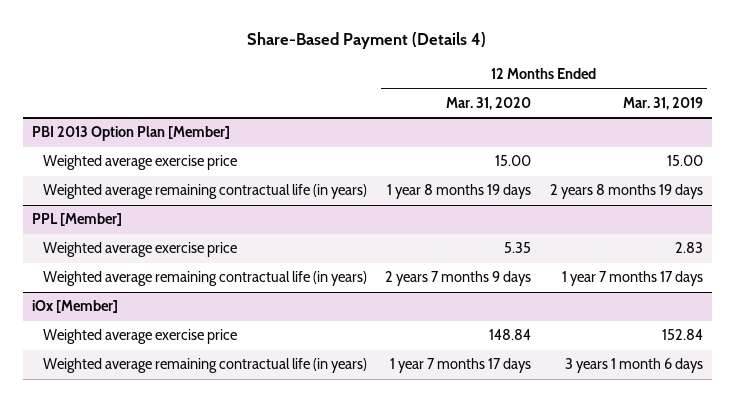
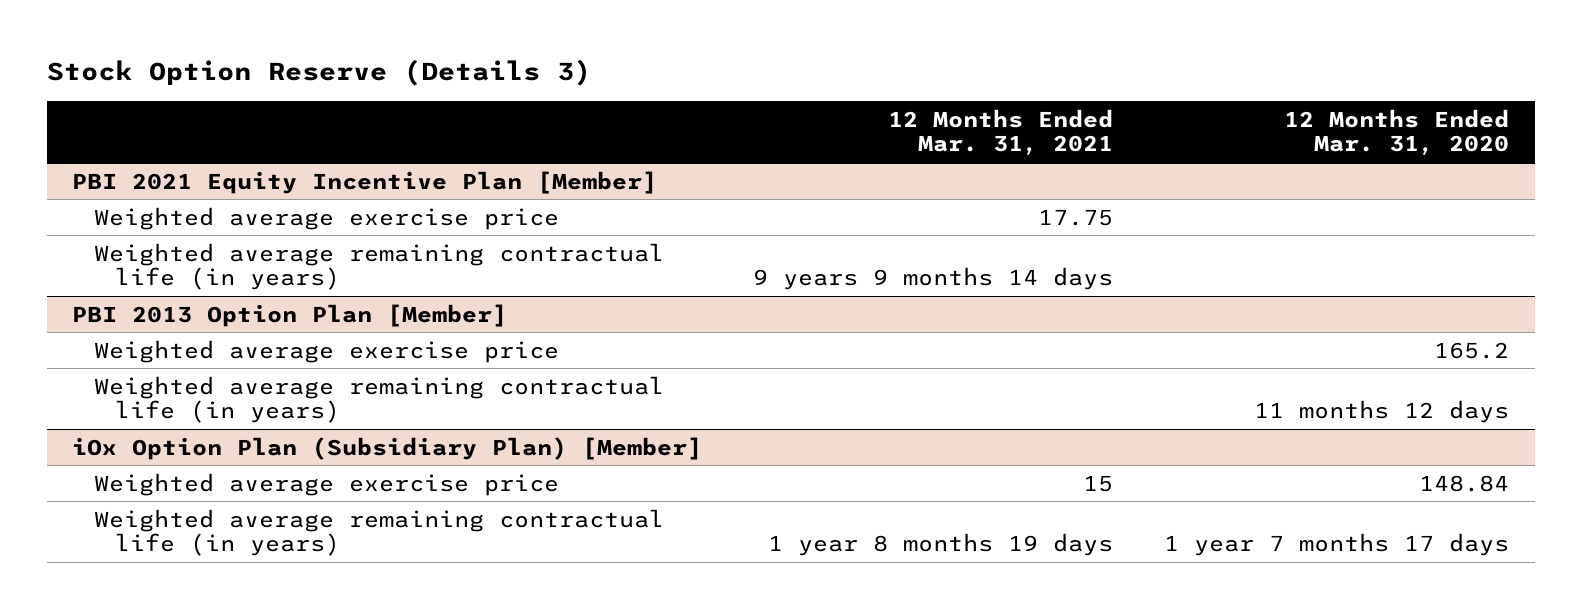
[247,32,487,50] Share-Based Payment (Details 4) -> [46,58,591,86] Stock Option Reserve (Details 3)
[622,96,703,110] Mar. 31, 2019 -> none
none -> [888,108,1114,156] 12 Months Ended Mar. 31, 2021
none -> [72,170,658,194] PBI 2021 Equity Incentive Plan [Member]
none -> [93,206,559,230] Weighted average exercise price
none -> [93,242,664,291] Weighted average remaining contractual life (in years)
[31,213,122,227] PPL [Member] -> none
[42,242,237,258] Weighted average exercise price -> none
[42,271,367,287] Weighted average remaining contractual life (in years) -> none
[495,155,532,167] 15.00 -> [1434,341,1510,359] 165.2
[387,184,532,200] 1 year 8 months 19 days -> [1254,400,1510,424] 11 months 12 days
[31,300,118,314] iOx [Member] -> [72,436,703,460] iOx Option Plan (Subsidiary Plan) [Member]

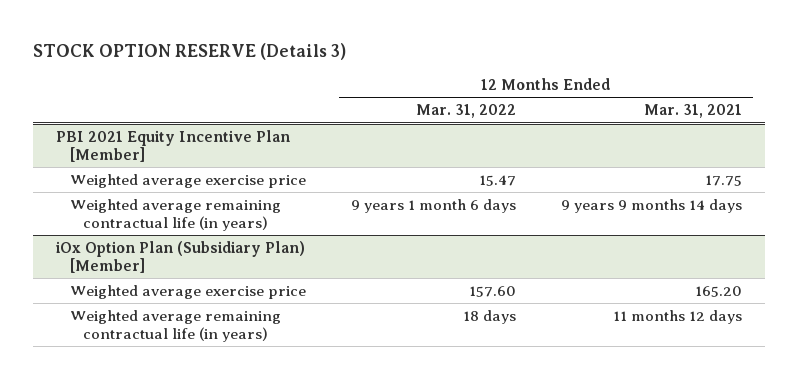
[46,58,591,86] Stock Option Reserve (Details 3) -> [33,42,347,60] STOCK OPTION RESERVE (Details 3)
[1284,108,1510,156] 12 Months Ended Mar. 31, 2020 -> none
none -> [415,104,516,119] Mar. 31, 2022
[72,303,508,327] PBI 2013 Option Plan [Member] -> none
[93,339,559,363] Weighted average exercise price -> none
[93,375,664,424] Weighted average remaining contractual life (in years) -> none
[1083,474,1114,492] 15 -> [694,285,742,297] 165.20
[768,533,1114,557] 1 year 8 months 19 days -> [612,309,742,324] 11 months 12 days

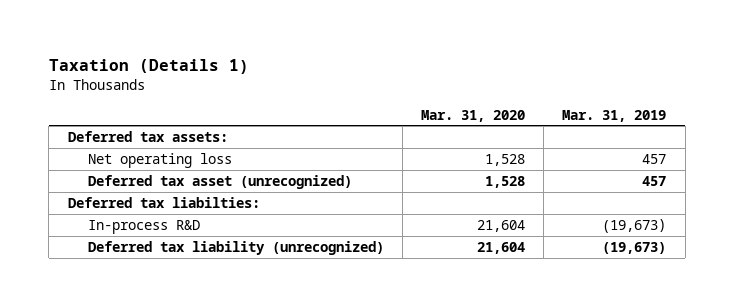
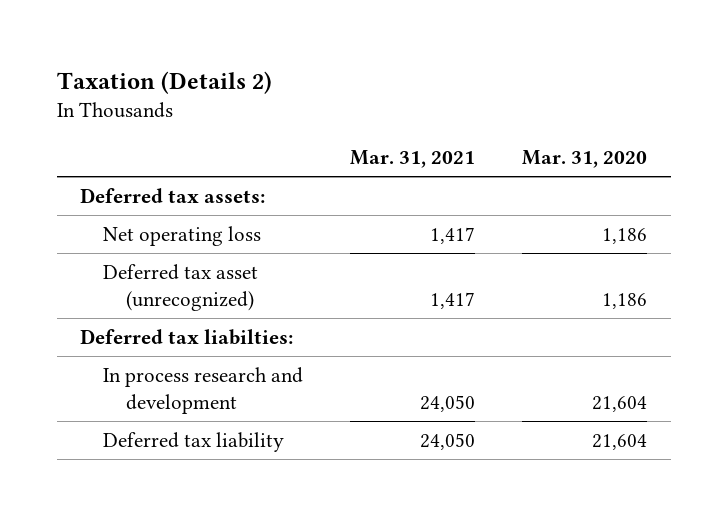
[48,58,249,74] Taxation (Details 1) -> [56,71,272,95] Taxation (Details 2)
[562,109,667,122] Mar. 31, 2019 -> none
none -> [350,149,476,168] Mar. 31, 2021
[484,153,525,166] 1,528 -> [602,227,648,244] 1,186
[484,175,525,188] 1,528 -> [602,292,648,309] 1,186
[87,219,200,234] In-process R&D -> [103,366,304,414] In process research and development
[87,240,384,255] Deferred tax liability (unrecognized) -> [103,431,285,452] Deferred tax liability

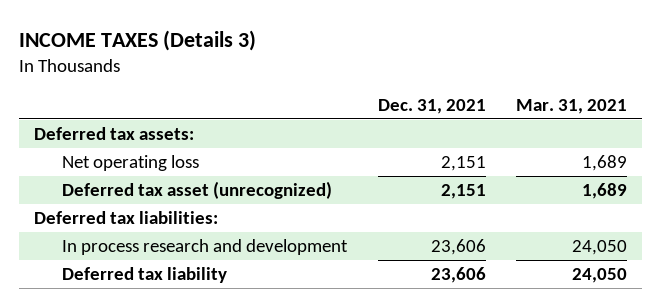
[56,71,272,95] Taxation (Details 2) -> [18,30,256,52] INCOME TAXES (Details 3)
[522,149,648,168] Mar. 31, 2020 -> none
none -> [377,98,486,114] Dec. 31, 2021
[430,226,476,244] 1,417 -> [581,154,627,171] 1,689
[430,291,476,309] 1,417 -> [581,182,627,199] 1,689
[80,328,294,345] Deferred tax liabilties: -> [33,210,218,224] Deferred tax liabilities:

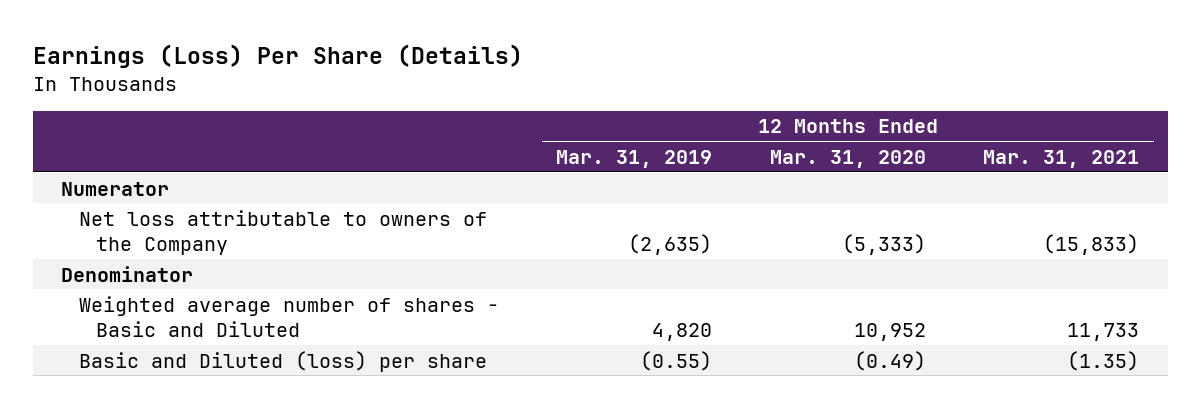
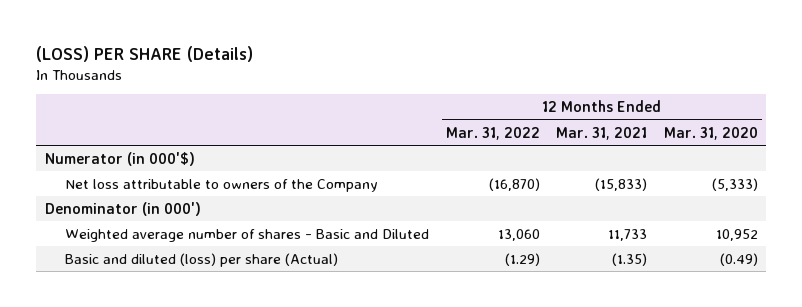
[32,43,523,68] Earnings (Loss) Per Share (Details) -> [36,45,254,62] (LOSS) PER SHARE (Details)
[556,149,713,168] Mar. 31, 2019 -> none
none -> [445,126,540,140] Mar. 31, 2022
[61,181,170,196] Numerator -> [44,151,195,166] Numerator (in 000'$)
[61,265,194,282] Denominator -> [44,201,201,216] Denominator (in 000')
[78,350,487,372] Basic and Diluted (loss) per share -> [65,252,339,267] Basic and diluted (loss) per share (Actual)

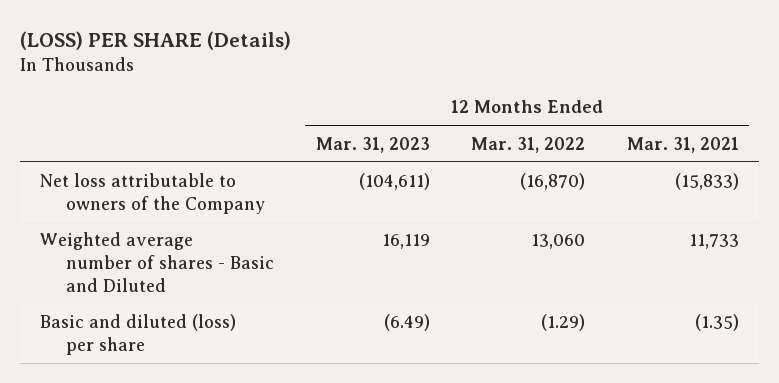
[663,126,758,140] Mar. 31, 2020 -> none
none -> [315,136,430,153] Mar. 31, 2023
[44,151,195,166] Numerator (in 000'$) -> none
[44,201,201,216] Denominator (in 000') -> none
[65,252,339,267] Basic and diluted (loss) per share (Actual) -> [40,314,237,356] Basic and diluted (loss) per share

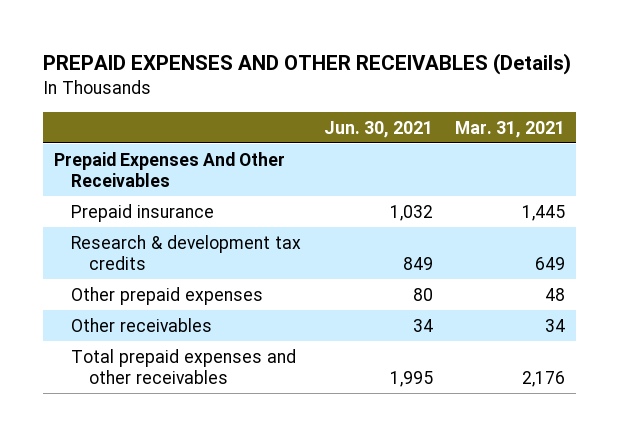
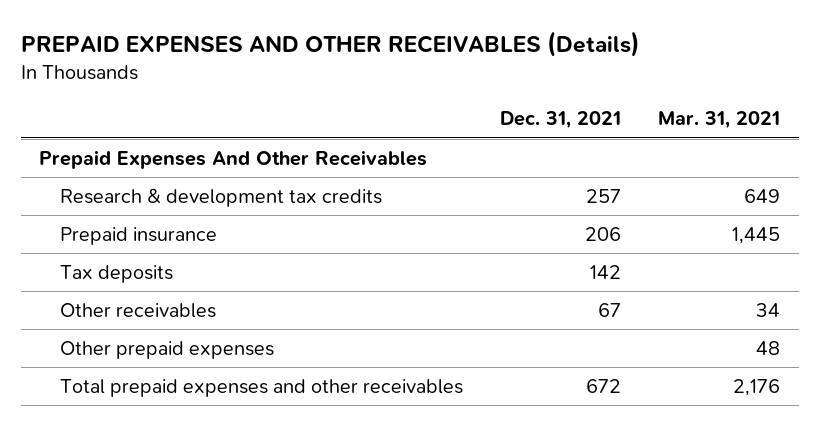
[323,120,433,138] Jun. 30, 2021 -> none
none -> [499,111,621,130] Dec. 31, 2021
[71,203,215,222] Prepaid insurance -> [59,227,217,246] Prepaid insurance
none -> [59,265,173,284] Tax deposits
[71,286,264,305] Other prepaid expenses -> [59,341,274,360] Other prepaid expenses

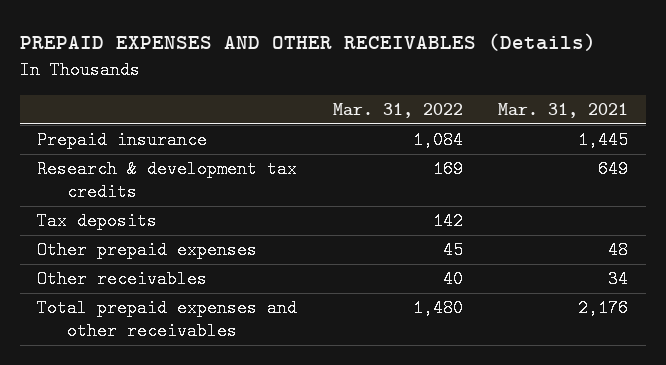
[499,111,621,130] Dec. 31, 2021 -> none
none -> [332,102,463,118] Mar. 31, 2022
[39,150,428,170] Prepaid Expenses And Other Receivables -> none
[59,188,382,208] Research & development tax credits -> [37,160,298,201] Research & development tax credits
[59,303,216,319] Other receivables -> [37,270,208,289] Other receivables

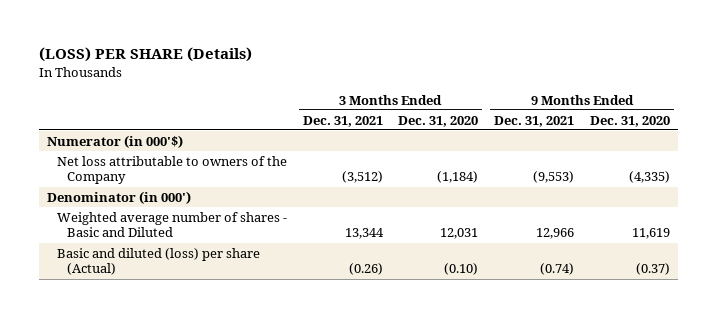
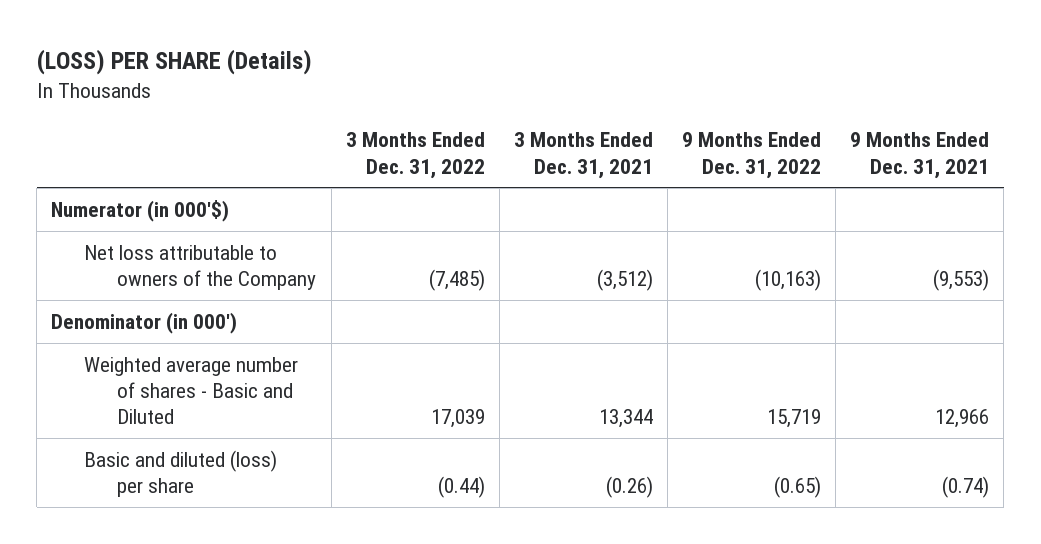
[398,115,479,127] Dec. 31, 2020 -> none
[589,115,670,127] Dec. 31, 2020 -> none
none -> [345,132,485,179] 3 Months Ended Dec. 31, 2022
none -> [682,132,822,179] 9 Months Ended Dec. 31, 2022
[56,247,260,276] Basic and diluted (loss) per share (Actual) -> [84,449,278,497] Basic and diluted (loss) per share

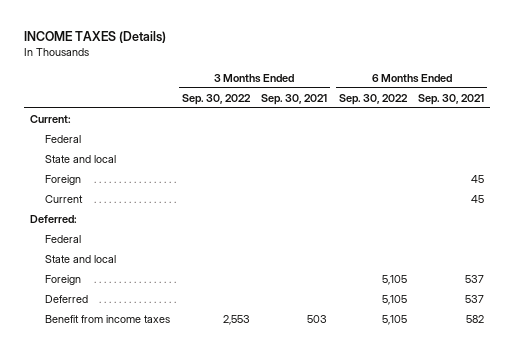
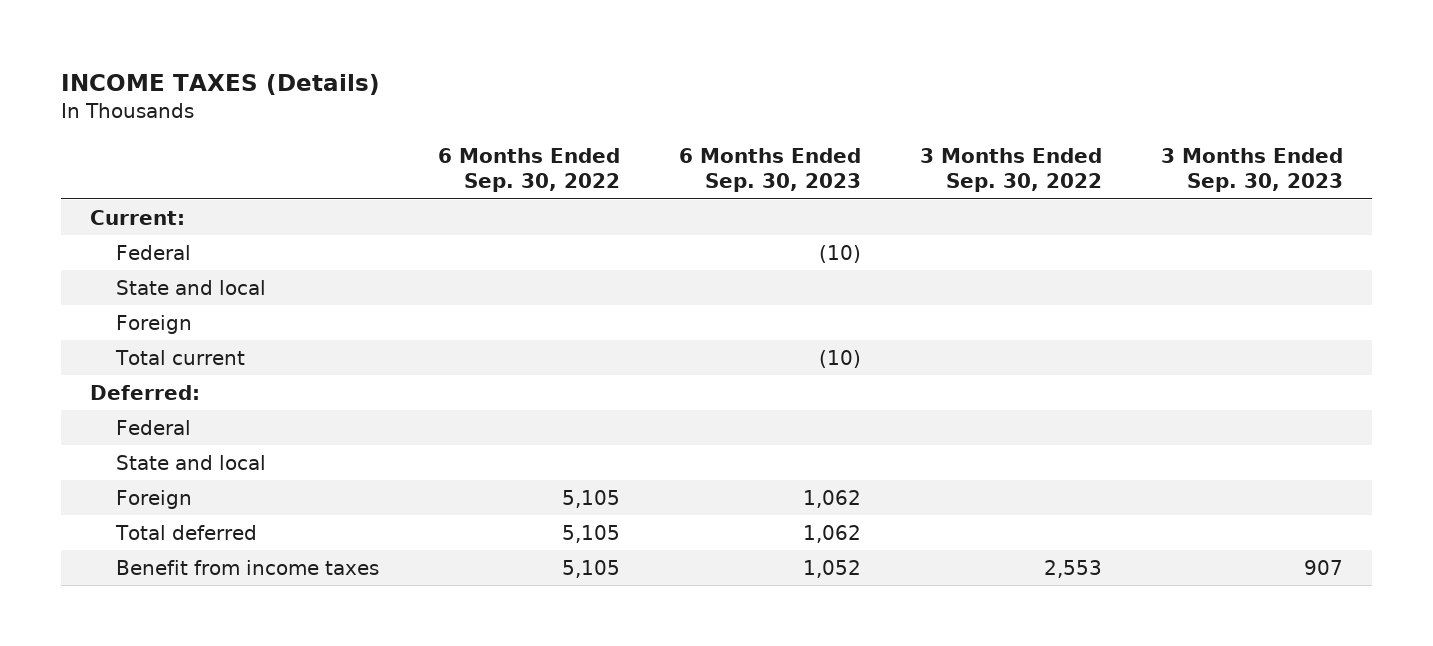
[261,93,328,105] Sep. 30, 2021 -> none
[418,93,485,105] Sep. 30, 2021 -> none
none -> [678,148,861,193] 6 Months Ended Sep. 30, 2023
none -> [1160,148,1343,193] 3 Months Ended Sep. 30, 2023
[44,195,83,204] Current -> [115,349,246,365] Total current
[44,295,88,304] Deferred -> [115,524,258,540] Total deferred

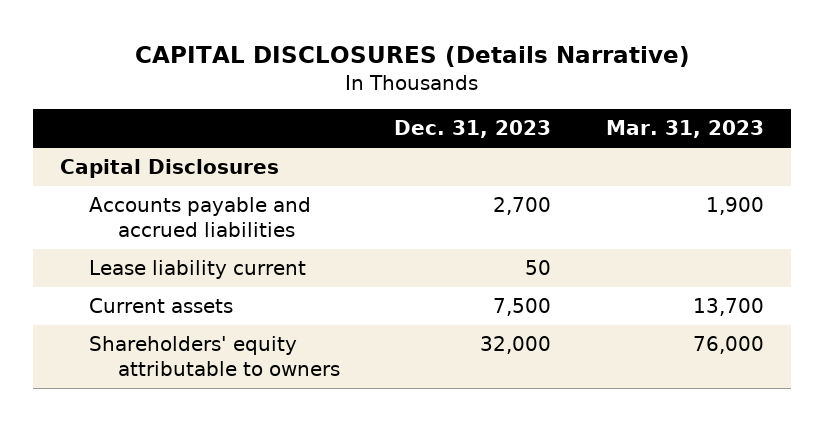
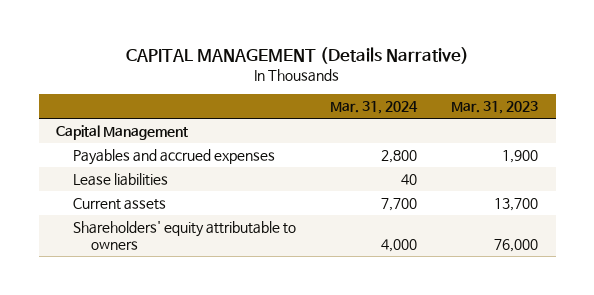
[134,46,690,68] CAPITAL DISCLOSURES (Details Narrative) -> [126,46,470,64] CAPITAL MANAGEMENT (Details Narrative)
[394,120,552,139] Dec. 31, 2023 -> none
none -> [330,101,419,115] Mar. 31, 2024
[60,159,280,179] Capital Disclosures -> none
[88,197,311,237] Accounts payable and accrued liabilities -> none
none -> [55,125,188,141] Capital Management
none -> [73,149,276,166] Payables and accrued expenses
[88,260,306,280] Lease liability current -> [73,173,169,187] Lease liabilities

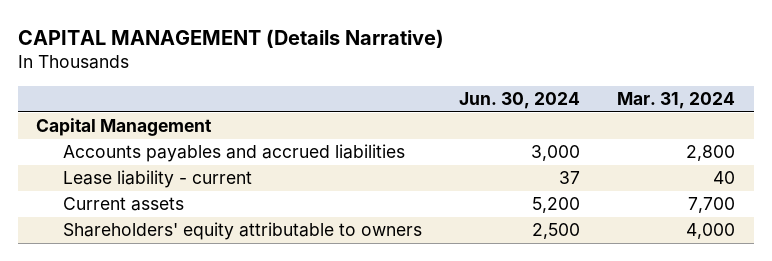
[451,101,539,115] Mar. 31, 2023 -> none
none -> [459,92,581,110] Jun. 30, 2024
[73,149,276,166] Payables and accrued expenses -> [63,144,406,163] Accounts payables and accrued liabilities
[73,173,169,187] Lease liabilities -> [63,170,253,189] Lease liability - current

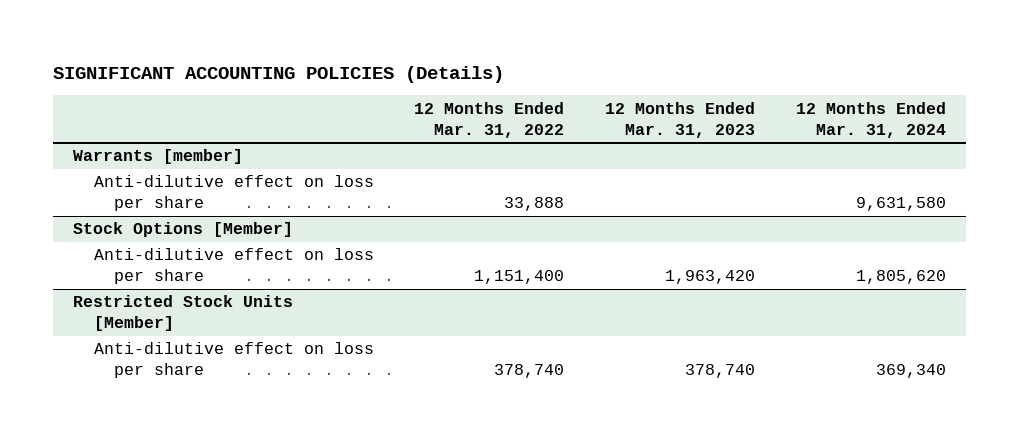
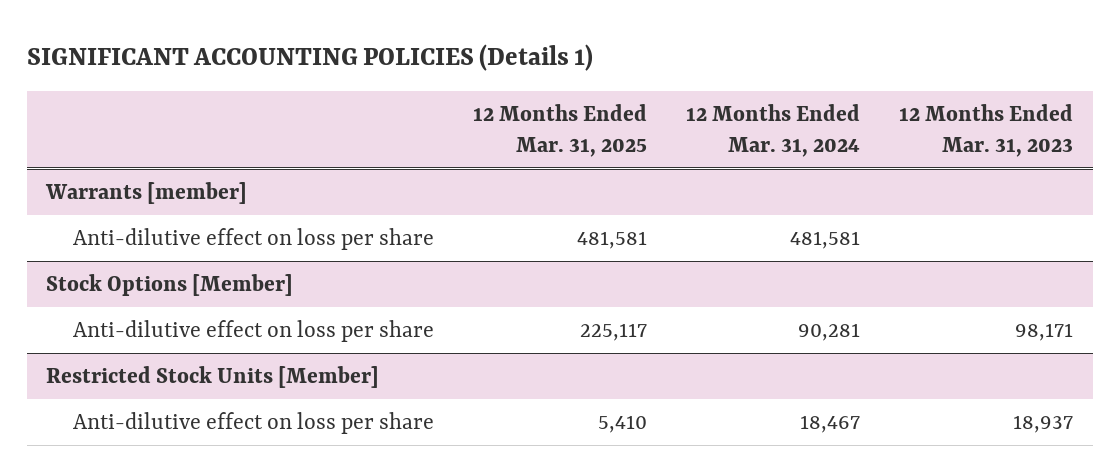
[53,65,505,83] SIGNIFICANT ACCOUNTING POLICIES (Details) -> [26,44,593,72] SIGNIFICANT ACCOUNTING POLICIES (Details 1)
[414,101,565,138] 12 Months Ended Mar. 31, 2022 -> none
none -> [473,103,648,157] 12 Months Ended Mar. 31, 2025
[855,197,946,212] 9,631,580 -> [790,231,861,250] 481,581
[664,270,755,285] 1,963,420 -> [1015,323,1074,342] 98,171
[855,270,946,285] 1,805,620 -> [798,323,861,342] 90,281
[684,364,755,379] 378,740 -> [1013,415,1074,434] 18,937
[875,364,946,379] 369,340 -> [800,415,861,434] 18,467

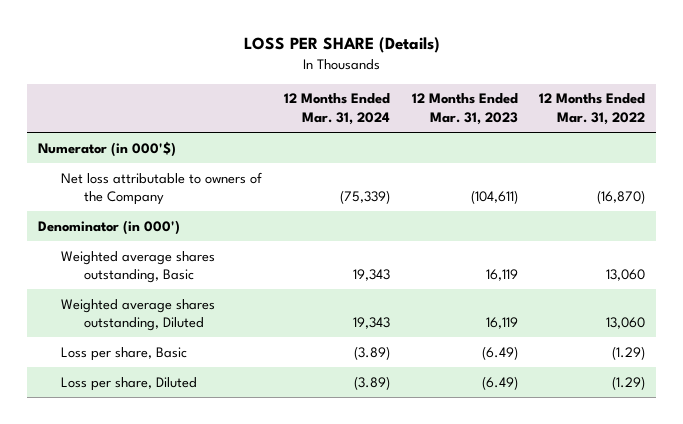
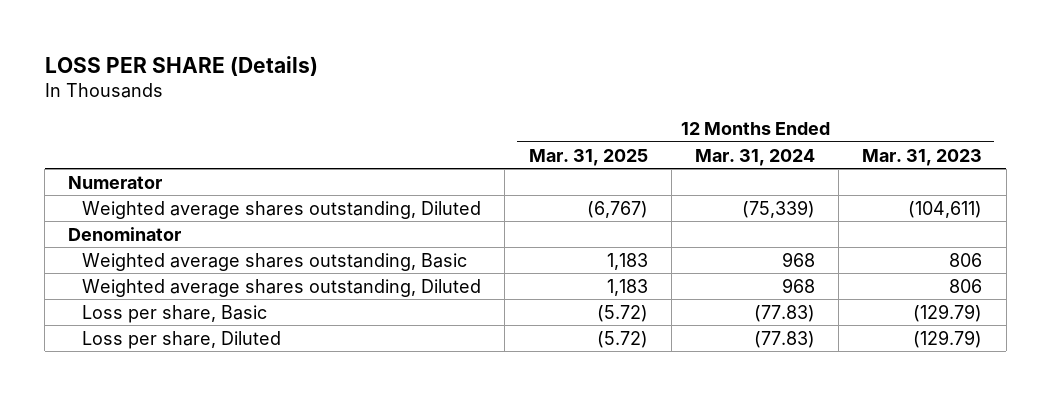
[539,93,646,125] 12 Months Ended Mar. 31, 2022 -> none
none -> [528,148,648,166] Mar. 31, 2025
[37,140,176,157] Numerator (in 000'$) -> [68,175,163,189] Numerator
[60,171,262,206] Net loss attributable to owners of the Company -> [82,200,482,219] Weighted average shares outstanding, Diluted
[37,219,180,235] Denominator (in 000') -> [68,226,182,241] Denominator
[352,269,390,282] 19,343 -> [782,251,816,267] 968
[485,269,518,282] 16,119 -> [949,252,983,267] 806
[352,317,390,330] 19,343 -> [782,277,816,293] 968
[485,317,518,330] 16,119 -> [949,278,983,293] 806
[353,345,390,360] (3.89) -> [754,304,816,322] (77.83)
[481,345,518,360] (6.49) -> [913,303,983,322] (129.79)
[353,375,390,390] (3.89) -> [754,330,816,348] (77.83)
[481,375,518,390] (6.49) -> [913,329,983,348] (129.79)

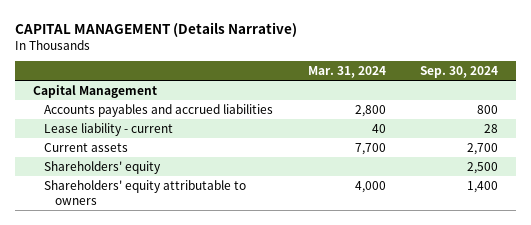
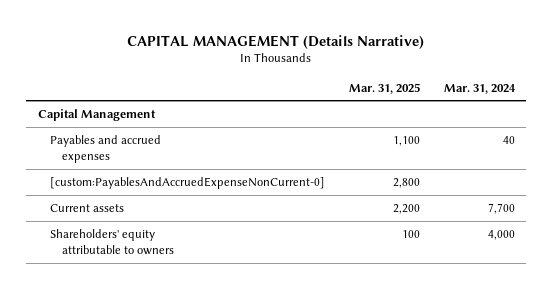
[420,66,499,79] Sep. 30, 2024 -> none
none -> [348,82,420,94] Mar. 31, 2025
[43,122,173,136] Lease liability - current -> none
[43,103,273,117] Accounts payables and accrued liabilities -> [50,134,162,163] Payables and accrued expenses
[354,104,386,117] 2,800 -> [502,135,515,144] 40
none -> [50,176,326,189] [custom:PayablesAndAccruedExpenseNonCurrent-0]
[43,160,161,174] Shareholders' equity -> none

